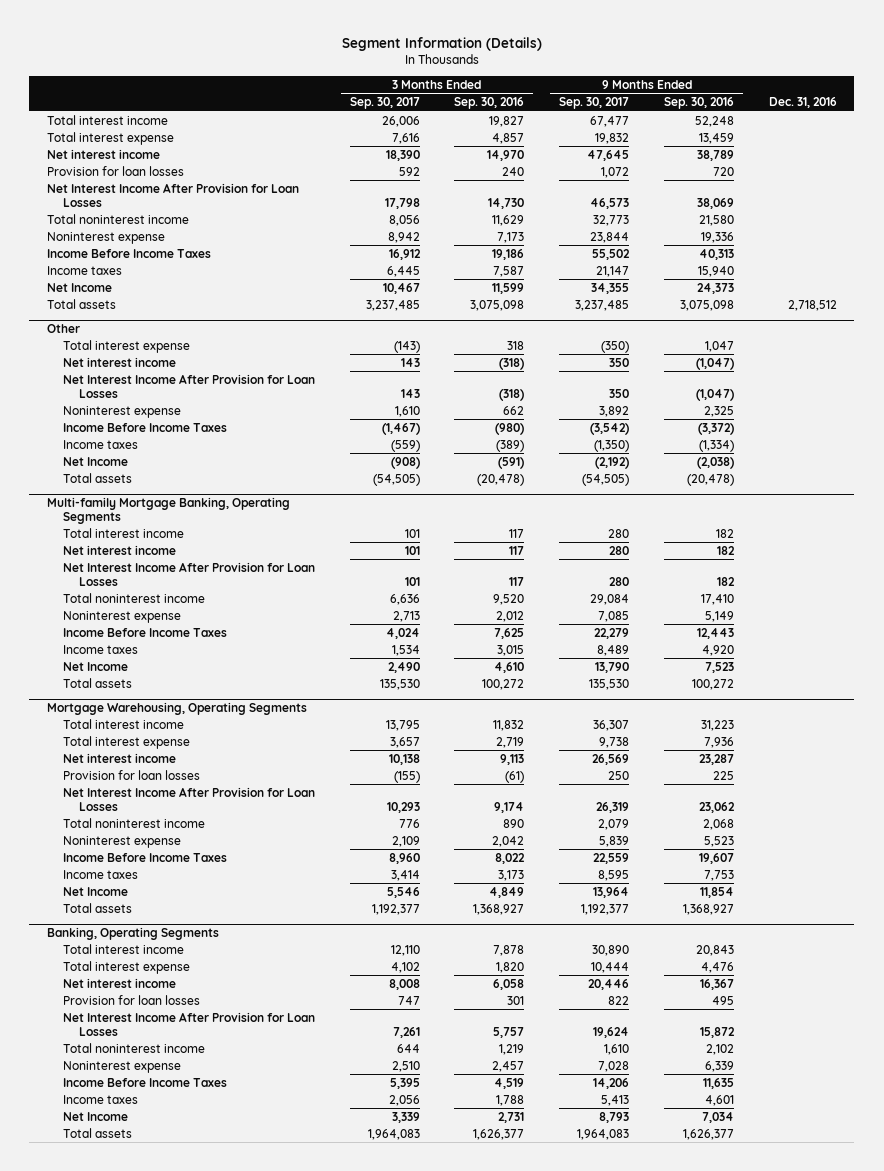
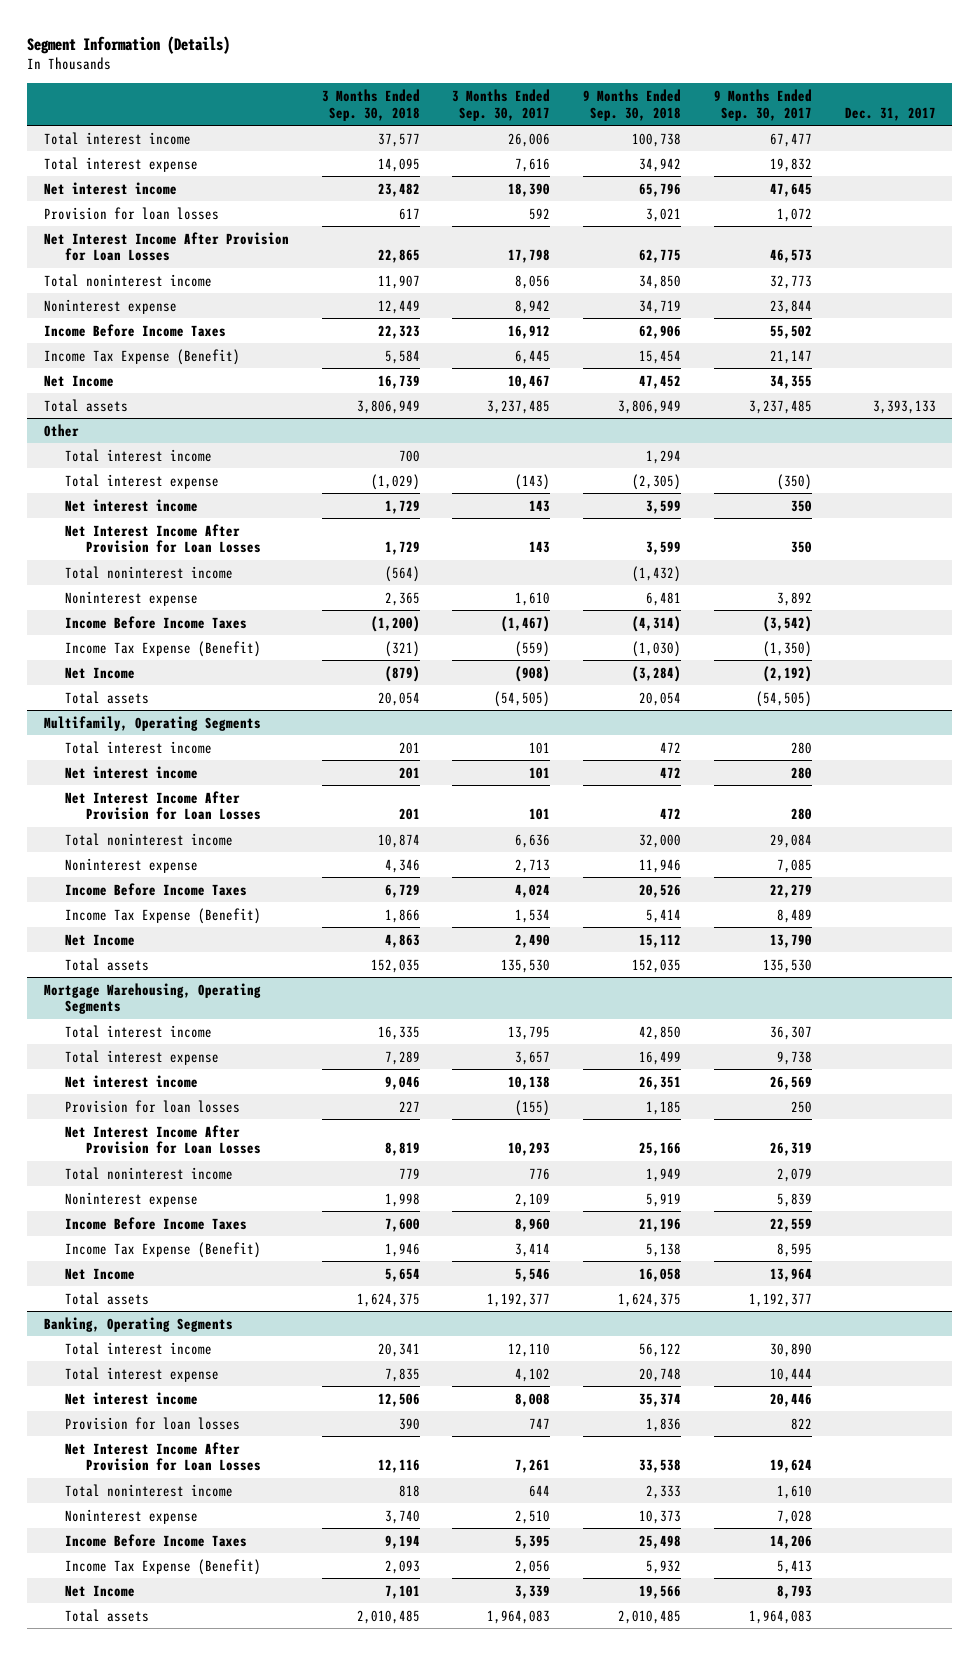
[454,97,525,110] Sep. 30, 2016 -> none
[663,97,734,110] Sep. 30, 2016 -> none
[768,97,837,109] Dec. 31, 2016 -> none
none -> [321,89,420,121] 3 Months Ended Sep. 30, 2018
none -> [583,89,682,121] 9 Months Ended Sep. 30, 2018
none -> [844,106,936,121] Dec. 31, 2017
[46,265,122,275] Income taxes -> [43,348,240,365] Income Tax Expense (Benefit)
none -> [65,448,213,462] Total interest income
none -> [65,565,234,579] Total noninterest income
[62,439,138,449] Income taxes -> [65,640,262,657] Income Tax Expense (Benefit)
[46,496,290,524] Multi-family Mortgage Banking, Operating Segments -> none
none -> [43,715,261,731] Multifamily, Operating Segments
[62,644,138,654] Income taxes -> [65,907,262,924] Income Tax Expense (Benefit)
[62,869,138,879] Income taxes -> [65,1241,262,1258] Income Tax Expense (Benefit)
[62,1094,138,1104] Income taxes -> [65,1558,262,1575] Income Tax Expense (Benefit)

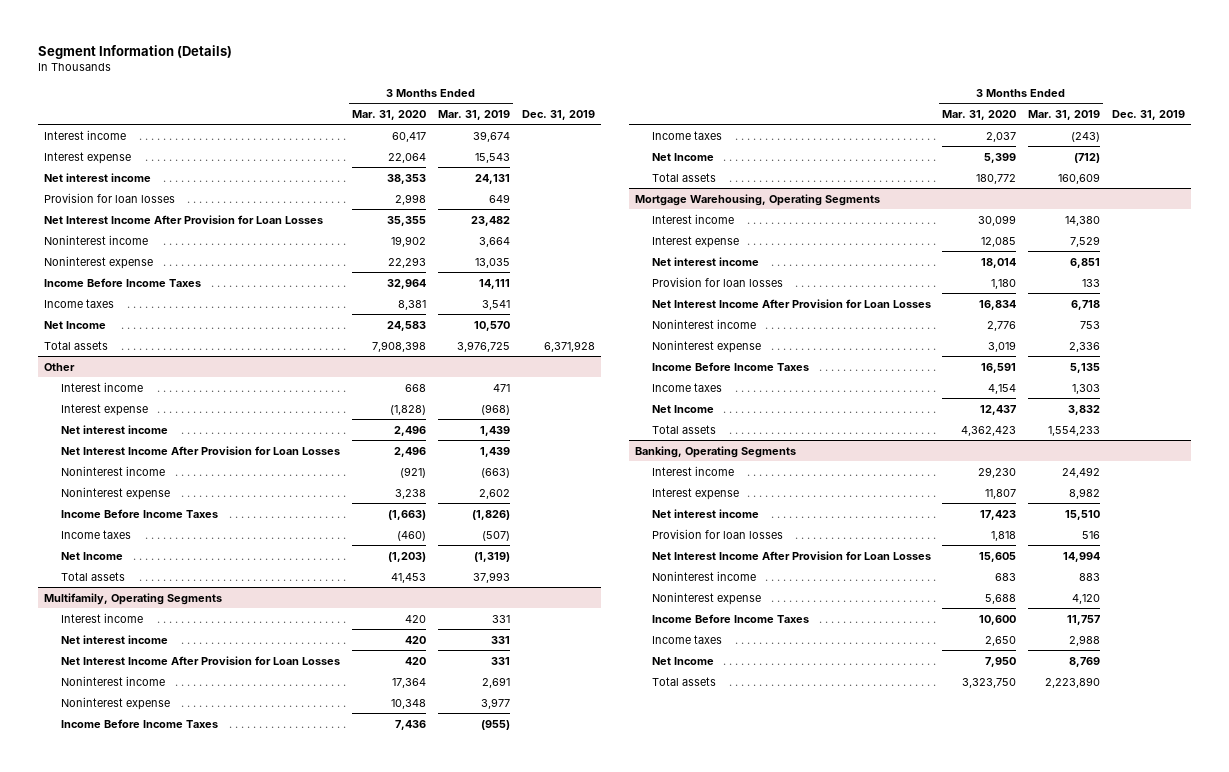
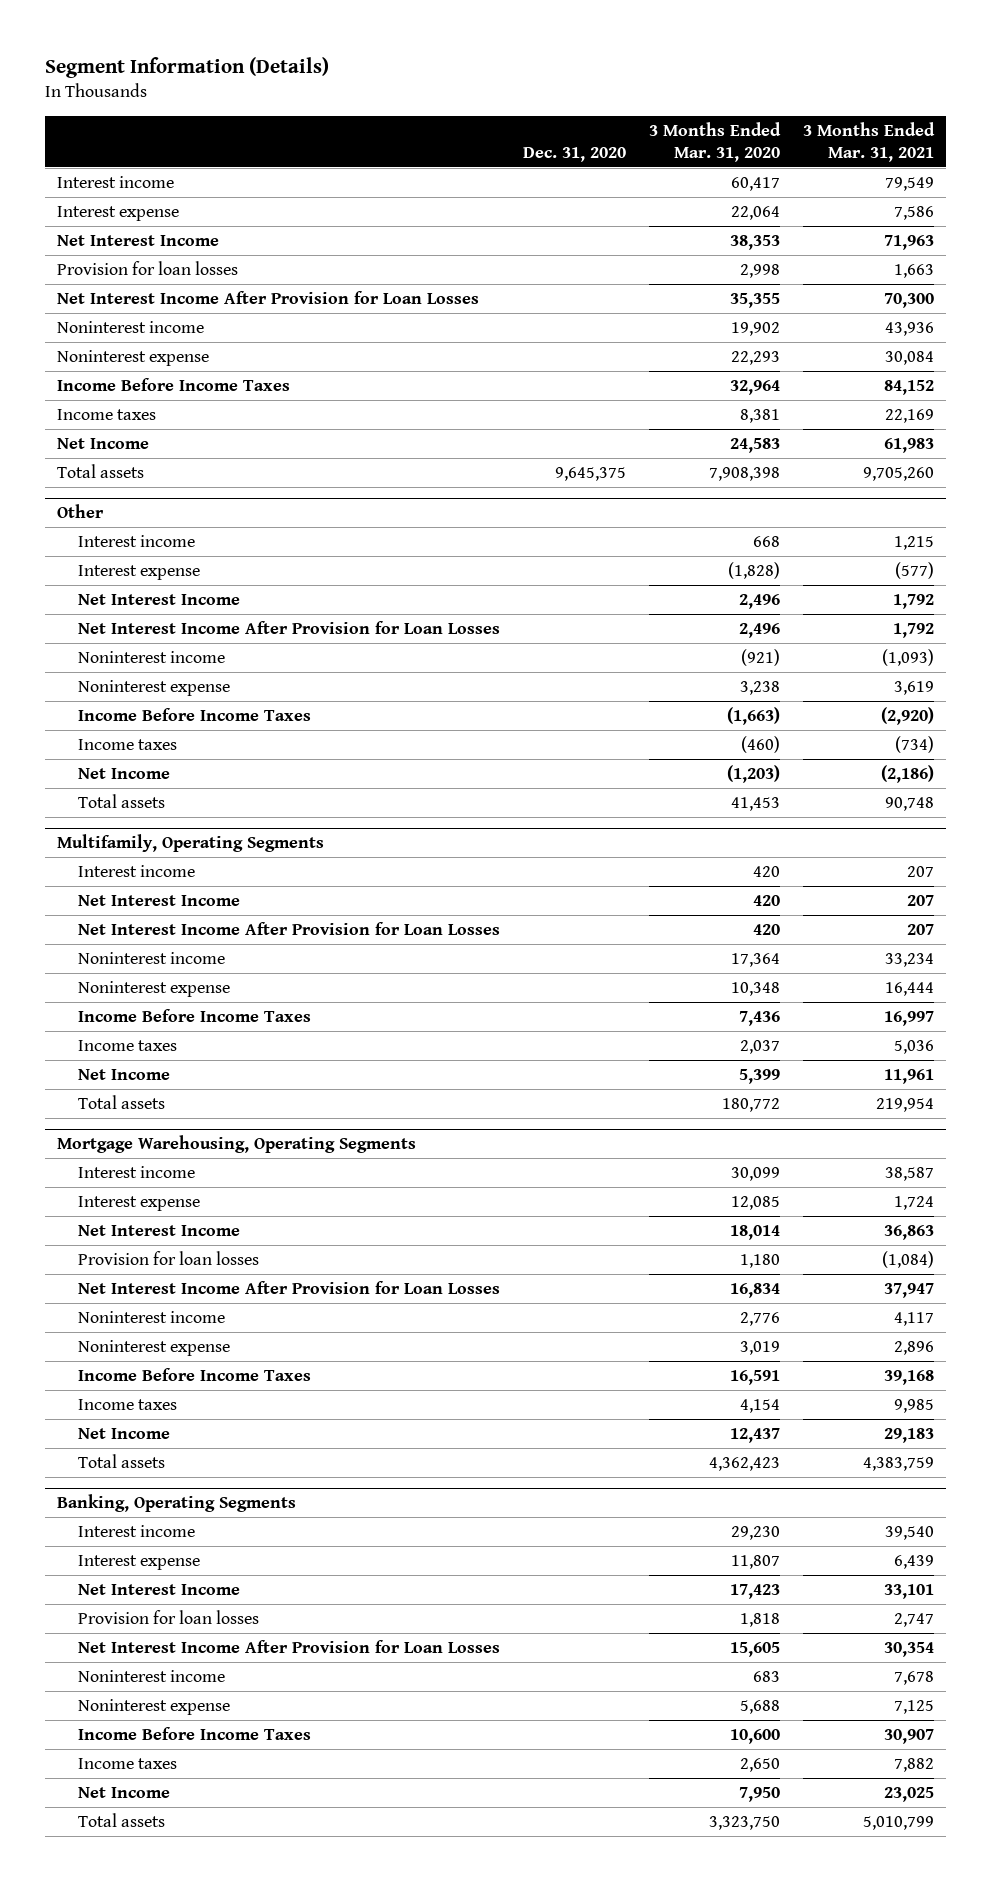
[437,109,510,120] Mar. 31, 2019 -> none
[521,109,595,120] Dec. 31, 2019 -> none
none -> [522,146,626,162] Dec. 31, 2020
none -> [803,121,936,162] 3 Months Ended Mar. 31, 2021
[44,172,152,182] Net interest income -> [56,235,219,247] Net Interest Income
[61,424,169,434] Net interest income -> [77,594,240,606] Net Interest Income
[61,634,169,644] Net interest income -> [77,895,240,907] Net Interest Income
[651,256,759,266] Net interest income -> [77,1225,240,1237] Net Interest Income
[651,508,759,518] Net interest income -> [77,1584,240,1596] Net Interest Income

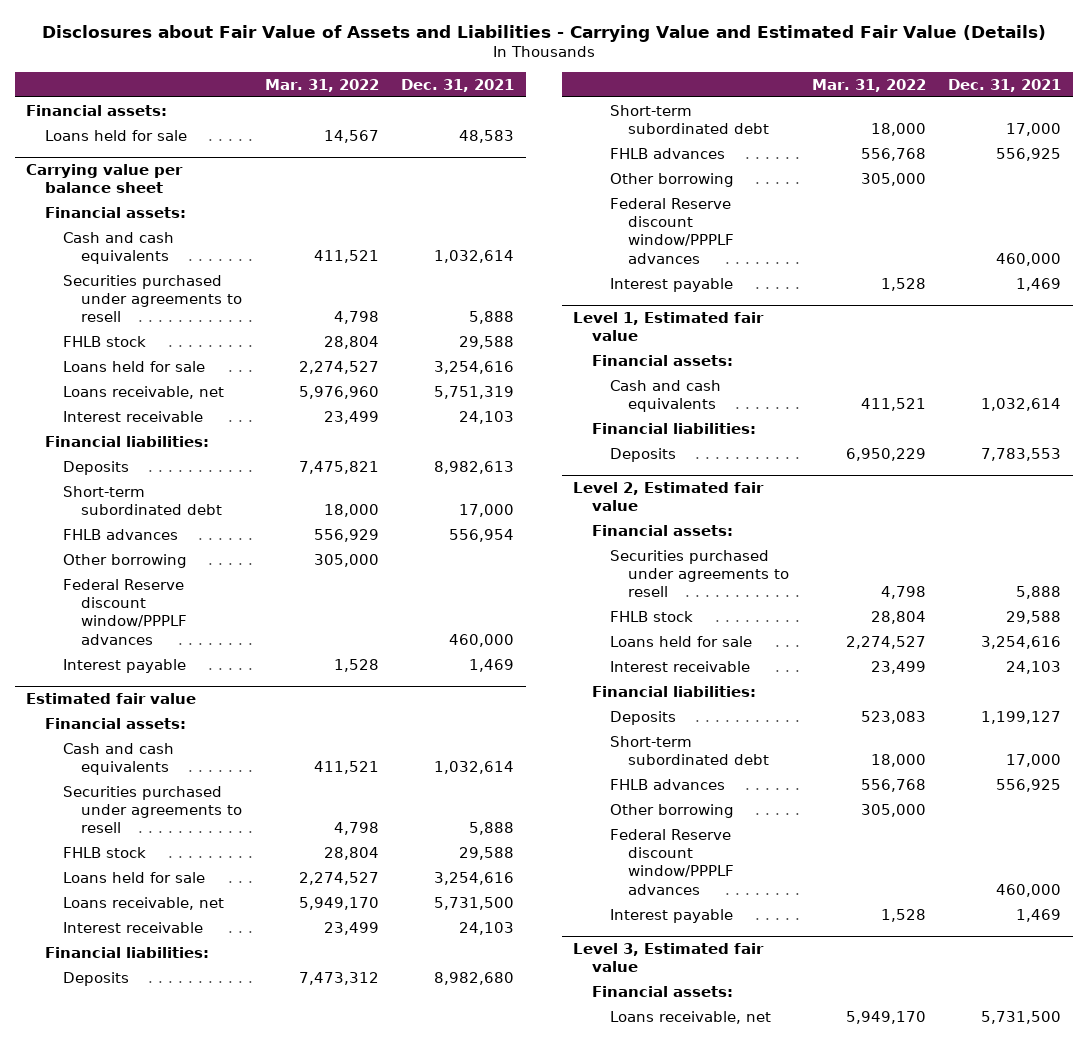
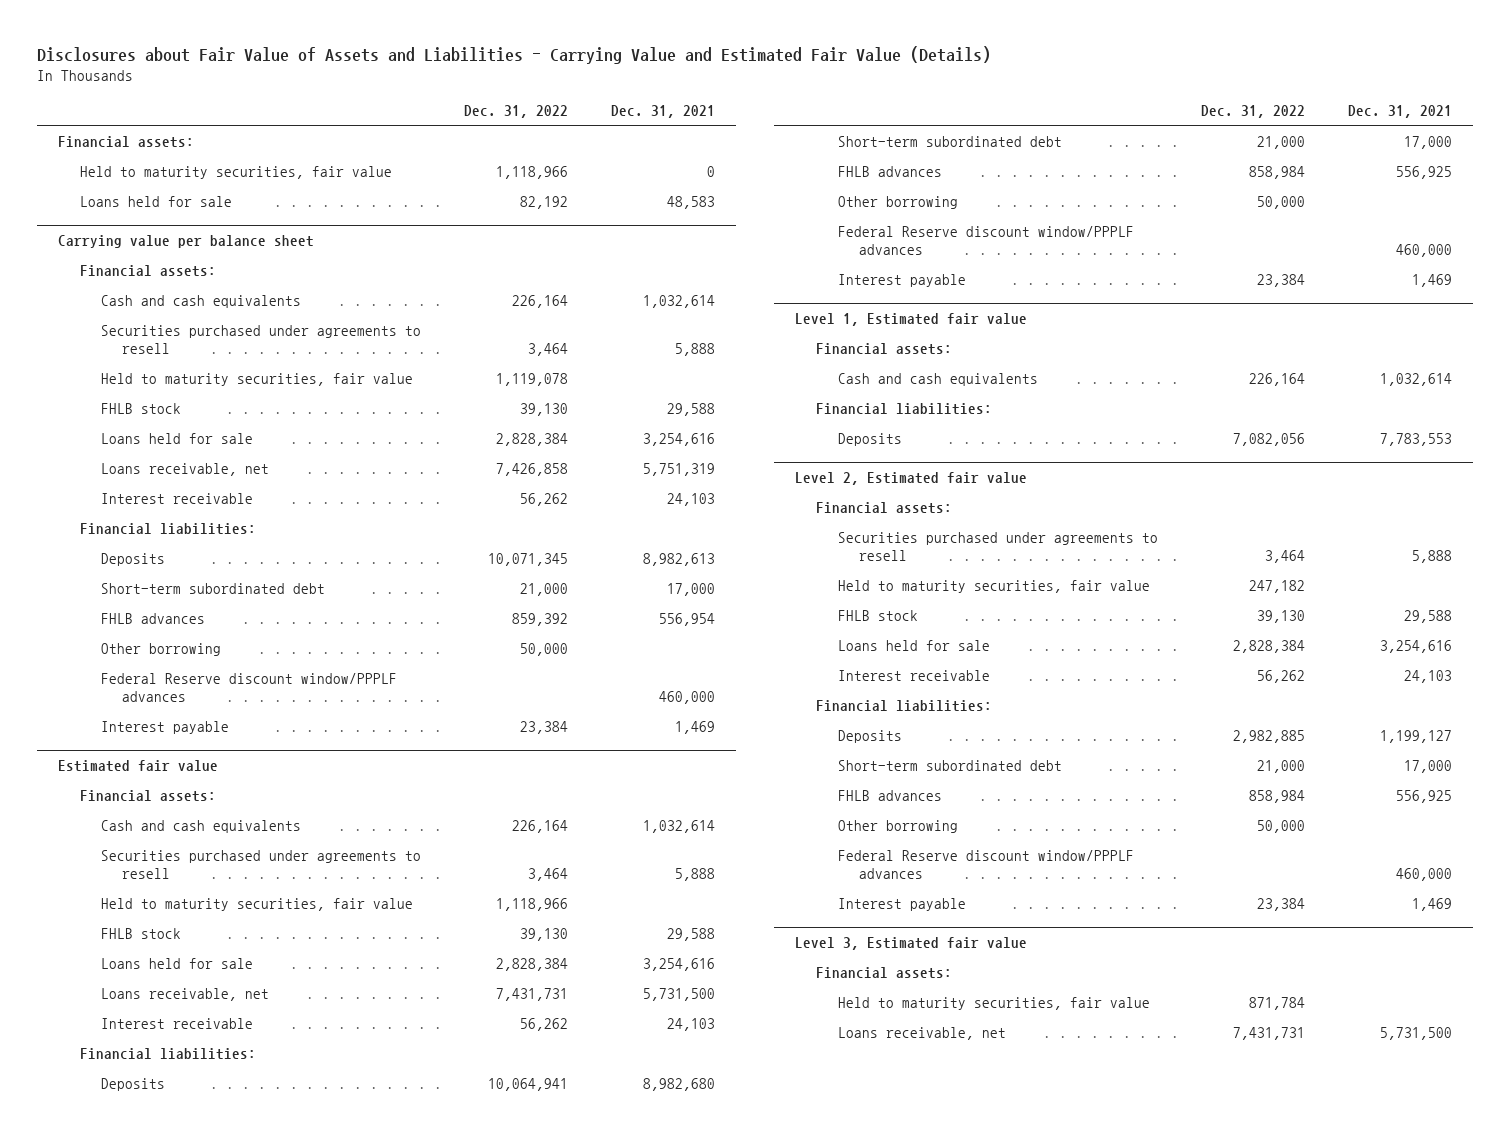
[264,78,379,92] Mar. 31, 2022 -> none
none -> [463,104,568,118] Dec. 31, 2022
none -> [79,165,392,179] Held to maturity securities, fair value
none -> [100,372,413,386] Held to maturity securities, fair value
none -> [100,897,413,911] Held to maturity securities, fair value
none -> [837,579,1150,593] Held to maturity securities, fair value
none -> [837,996,1150,1010] Held to maturity securities, fair value

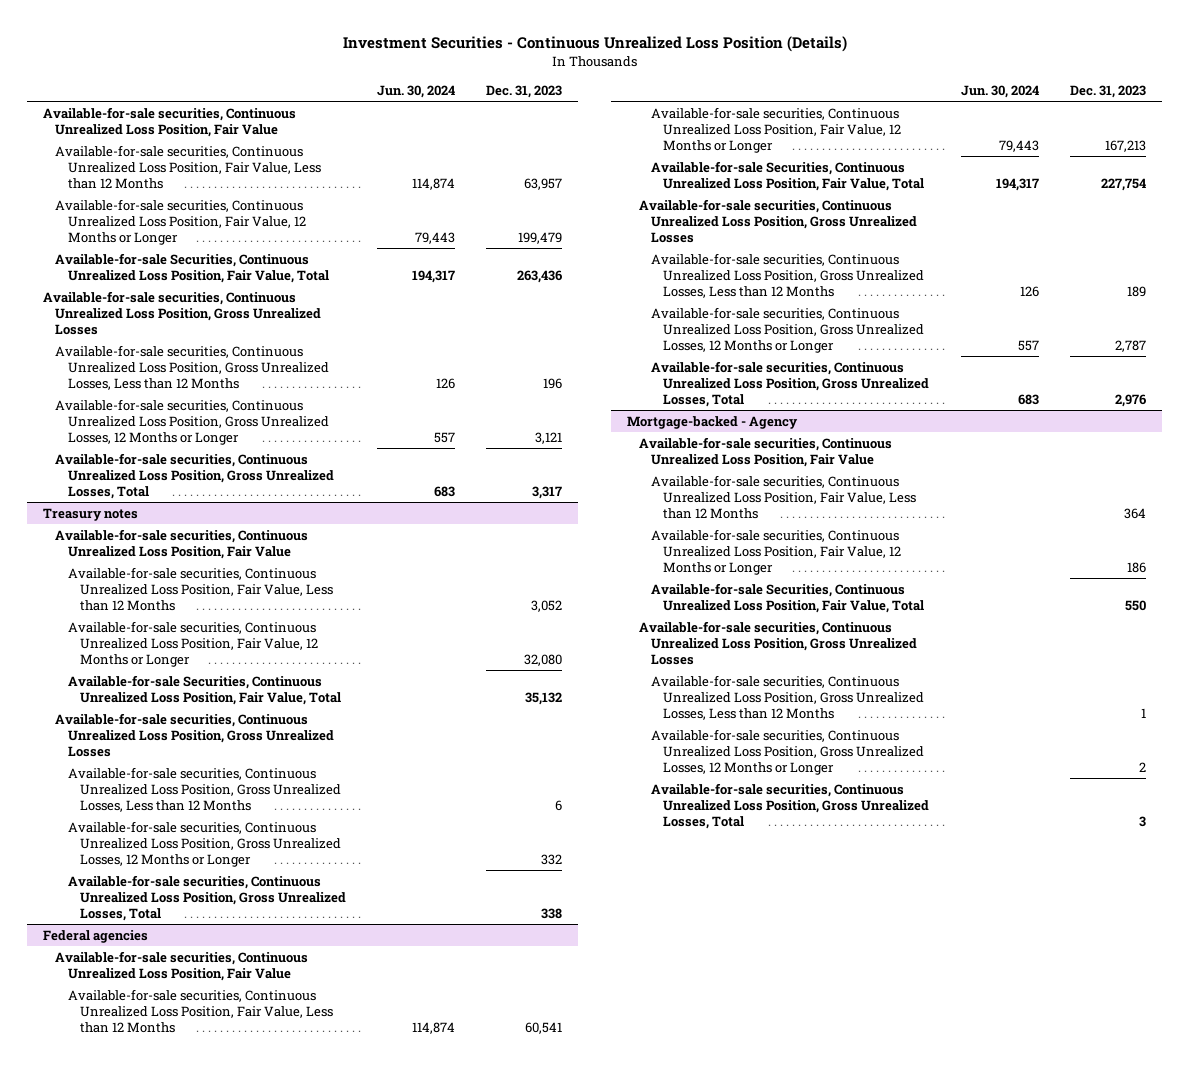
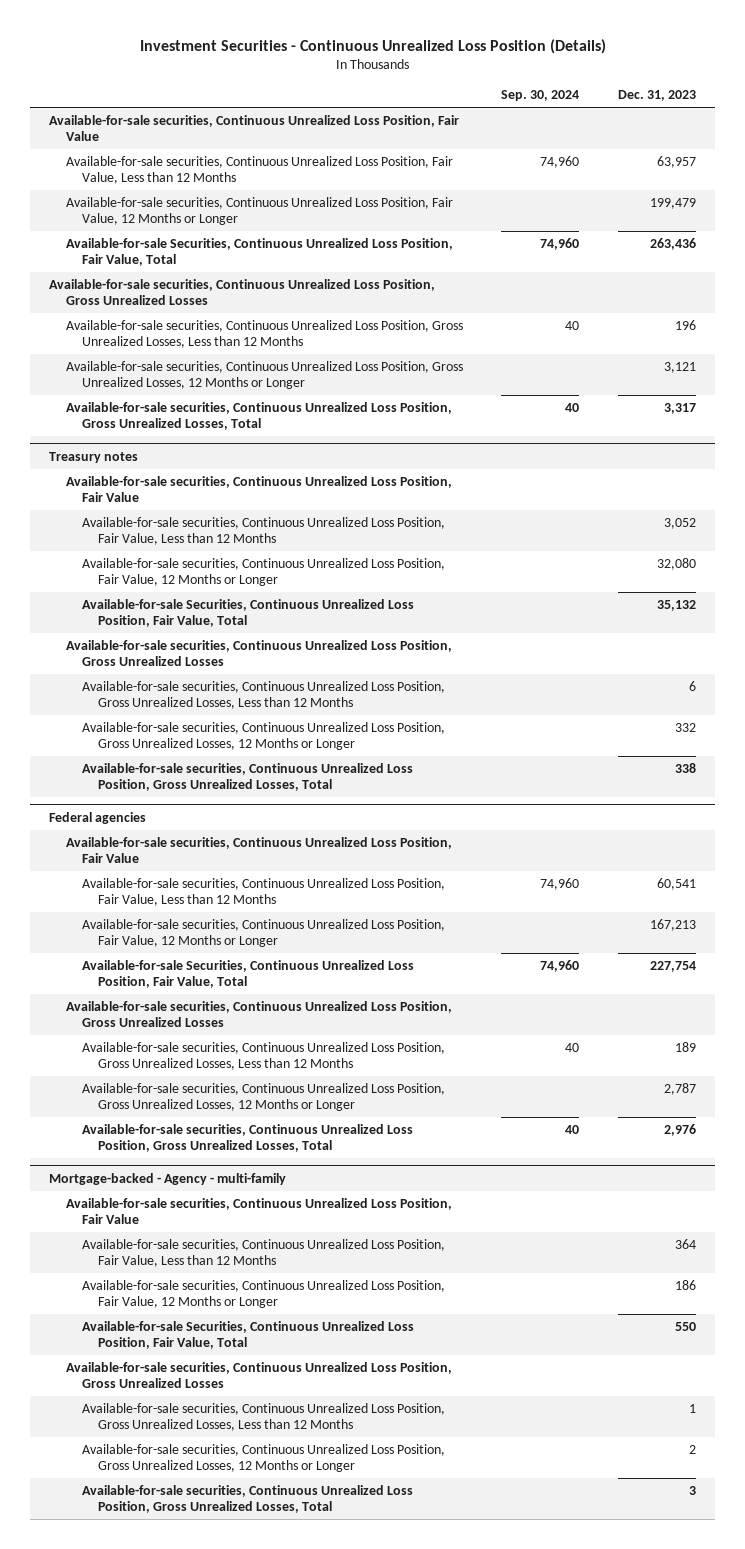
[377,84,456,98] Jun. 30, 2024 -> none
none -> [501,90,580,102] Sep. 30, 2024
[626,415,798,429] Mortgage-backed - Agency -> [49,1172,287,1185] Mortgage-backed - Agency - multi-family

